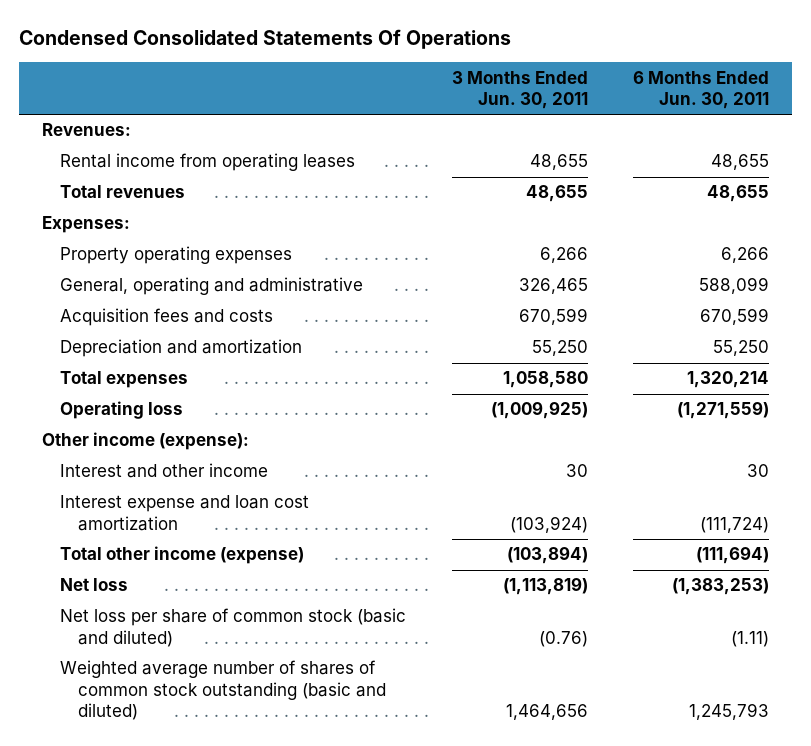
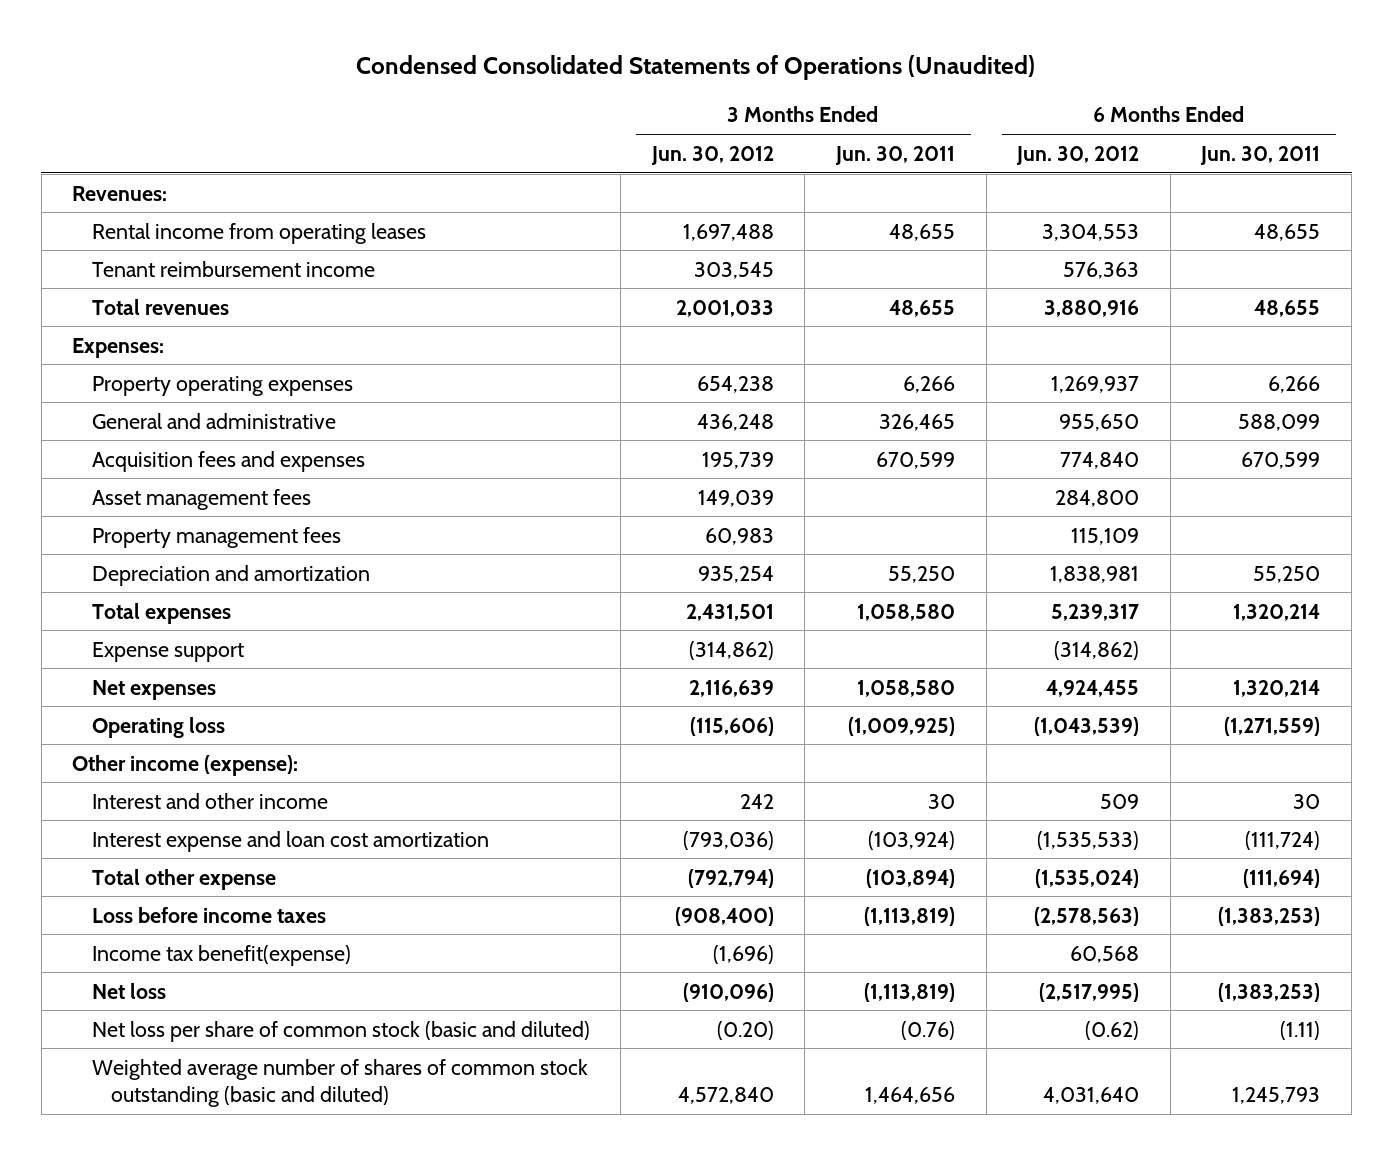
[18,29,511,50] Condensed Consolidated Statements Of Operations -> [356,55,1036,81] Condensed Consolidated Statements of Operations (Unaudited)
none -> [650,145,774,165] Jun. 30, 2012
none -> [1016,145,1140,165] Jun. 30, 2012
none -> [91,260,375,277] Tenant reimbursement income
[59,277,363,296] General, operating and administrative -> [91,412,336,429] General and administrative
[59,308,273,327] Acquisition fees and costs -> [91,450,365,472] Acquisition fees and expenses
none -> [91,488,311,510] Asset management fees
none -> [91,526,341,548] Property management fees
none -> [91,641,244,662] Expense support
none -> [91,679,216,700] Net expenses
[59,546,304,565] Total other income (expense) -> [91,868,276,890] Total other expense
none -> [91,906,326,923] Loss before income taxes
none -> [91,944,351,966] Income tax benefit(expense)

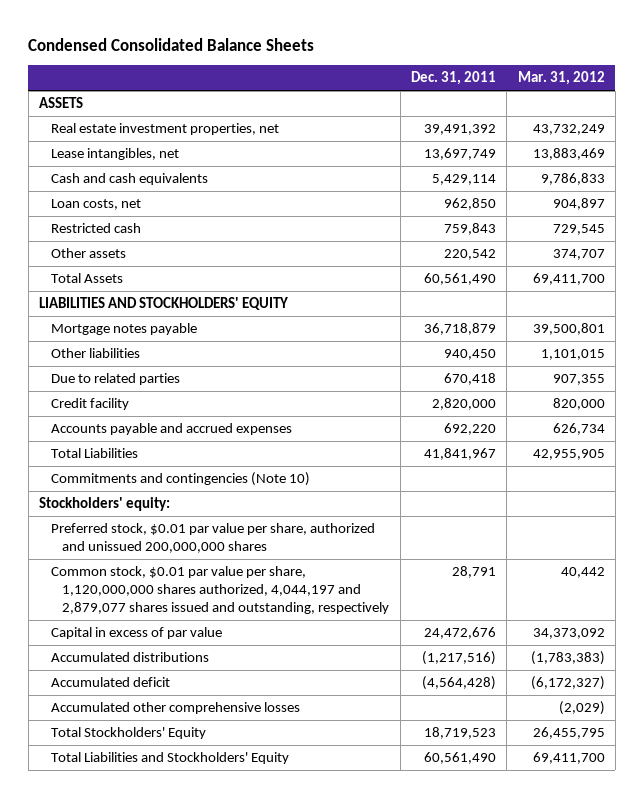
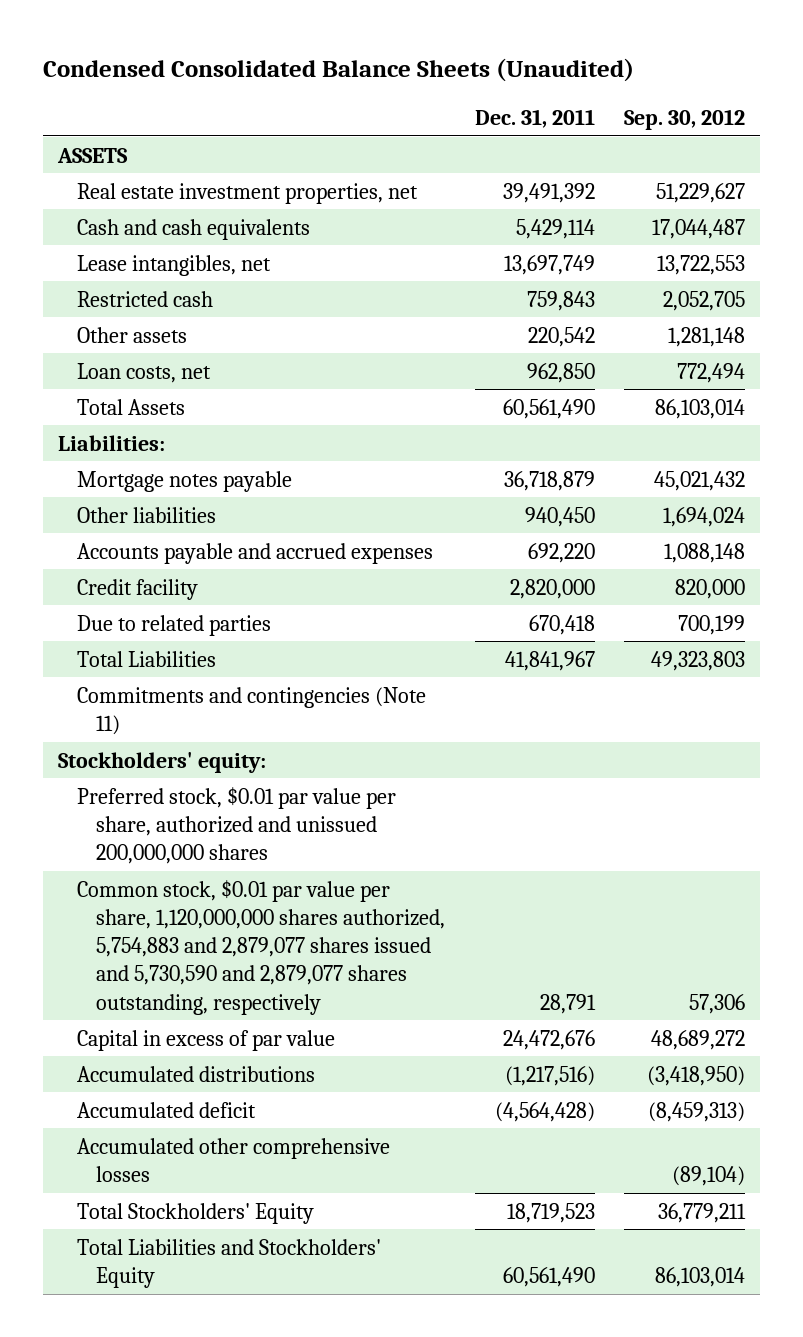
[28,37,315,51] Condensed Consolidated Balance Sheets -> [43,58,635,83] Condensed Consolidated Balance Sheets (Unaudited)
[517,71,605,86] Mar. 31, 2012 -> none
none -> [624,108,746,130] Sep. 30, 2012
[50,148,179,161] Lease intangibles, net -> [77,254,272,276] Lease intangibles, net
[50,199,141,211] Loan costs, net -> [77,362,212,383] Loan costs, net
[39,297,289,311] LIABILITIES AND STOCKHOLDERS' EQUITY -> none
none -> [58,434,166,451] Liabilities:
[50,398,129,411] Credit facility -> [77,578,199,600] Credit facility
[50,373,180,386] Due to related parties -> [77,614,272,636] Due to related parties
[50,472,310,487] Commitments and contingencies (Note 10) -> [77,686,427,735] Commitments and contingencies (Note 11)
[50,566,390,615] Common stock, $0.01 par value per share, 1,120,000,000 shares authorized, 4,044,197 and 2,879,077 shares issued and outstanding, respectively -> [77,879,446,1015] Common stock, $0.01 par value per share, 1,120,000,000 shares authorized, 5,754,883 and 2,879,077 shares issued and 5,730,590 and 2,879,077 shares outstanding, respectively

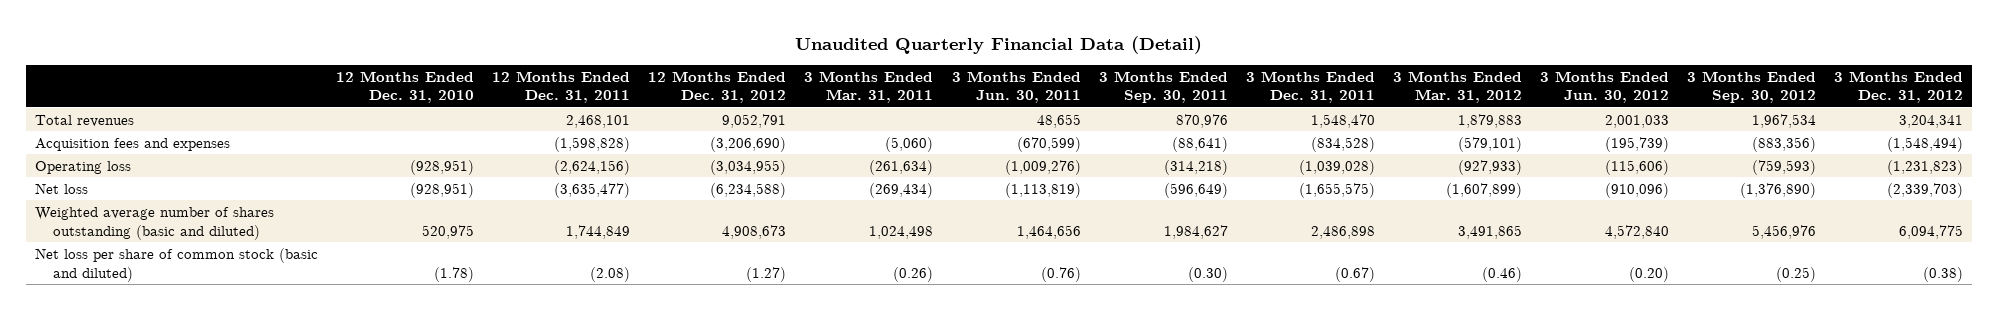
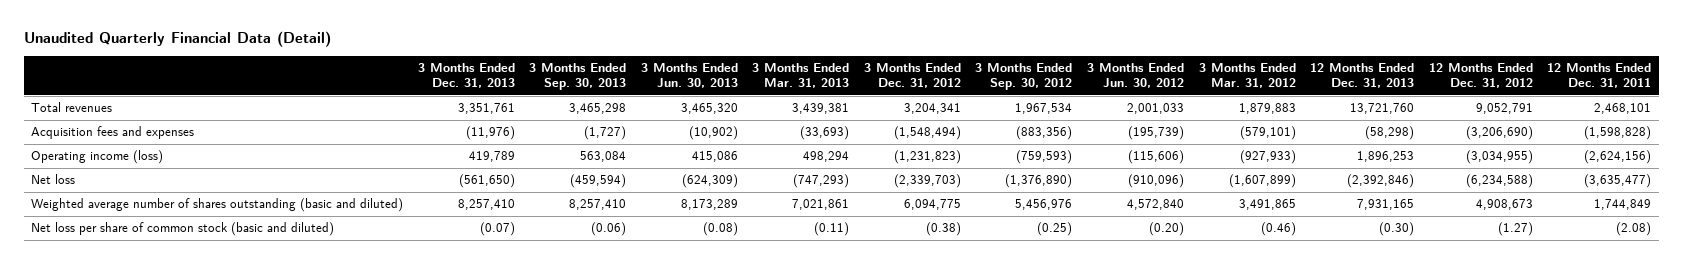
[336,70,475,104] 12 Months Ended Dec. 31, 2010 -> none
[804,70,934,104] 3 Months Ended Mar. 31, 2011 -> none
[951,70,1081,104] 3 Months Ended Jun. 30, 2011 -> none
[1098,70,1228,104] 3 Months Ended Sep. 30, 2011 -> none
[1245,70,1375,104] 3 Months Ended Dec. 31, 2011 -> none
none -> [417,63,515,89] 3 Months Ended Dec. 31, 2013
none -> [529,63,627,91] 3 Months Ended Sep. 30, 2013
none -> [640,63,738,89] 3 Months Ended Jun. 30, 2013
none -> [752,63,850,89] 3 Months Ended Mar. 31, 2013
none -> [1310,63,1415,89] 12 Months Ended Dec. 31, 2013
[34,160,131,174] Operating loss -> [30,150,163,165] Operating income (loss)

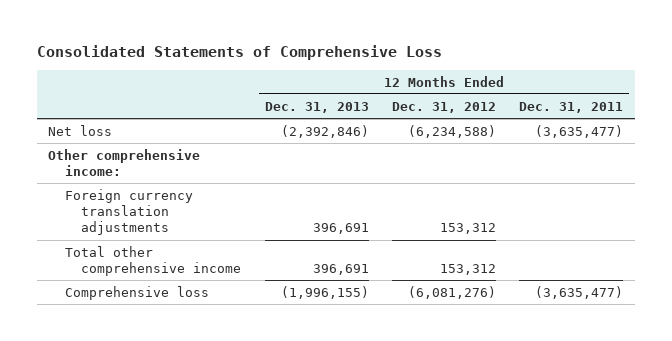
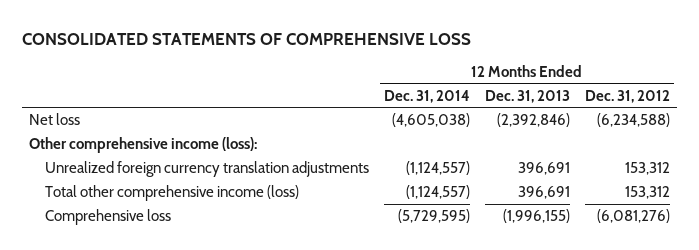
[36,44,442,60] Consolidated Statements of Comprehensive Loss -> [21,32,471,45] CONSOLIDATED STATEMENTS OF COMPREHENSIVE LOSS
[519,101,624,113] Dec. 31, 2011 -> none
none -> [383,89,470,103] Dec. 31, 2014
[48,148,201,177] Other comprehensive income: -> [29,137,258,154] Other comprehensive income (loss):
[64,188,193,236] Foreign currency translation adjustments -> [44,161,369,178] Unrealized foreign currency translation adjustments
[64,245,242,277] Total other comprehensive income -> [44,185,299,202] Total other comprehensive income (loss)

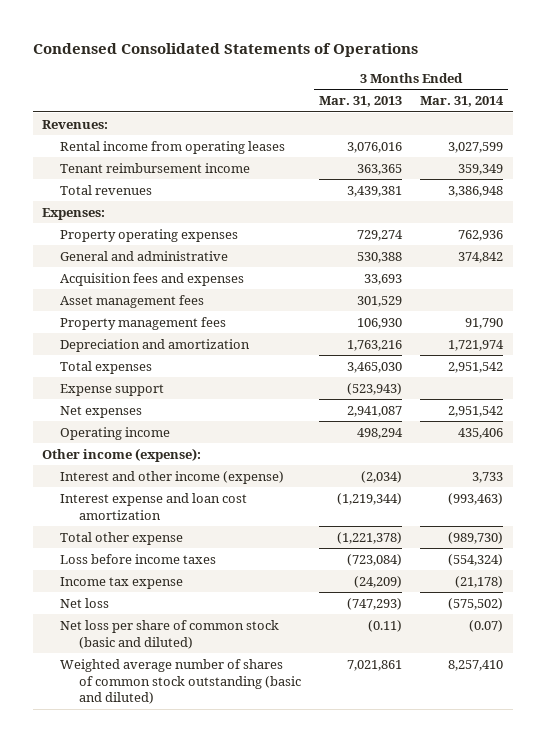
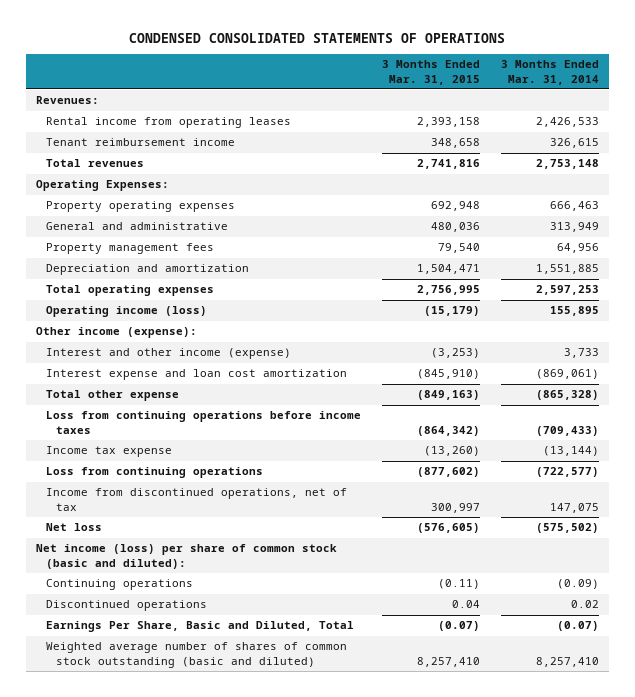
[33,42,419,57] Condensed Consolidated Statements of Operations -> [129,32,506,43] CONDENSED CONSOLIDATED STATEMENTS OF OPERATIONS
[319,96,403,108] Mar. 31, 2013 -> none
none -> [381,60,480,85] 3 Months Ended Mar. 31, 2015
[60,272,245,286] Acquisition fees and expenses -> none
[60,294,205,308] Asset management fees -> none
[60,383,165,396] Expense support -> none
[60,405,143,418] Net expenses -> none
[448,141,504,153] 3,027,599 -> [535,117,599,128] 2,426,533
[458,163,504,175] 359,349 -> [549,138,599,149] 326,615
[448,185,504,197] 3,386,948 -> [535,159,599,170] 2,753,148
[42,207,106,220] Expenses: -> [35,180,169,192] Operating Expenses:
[458,229,504,241] 762,936 -> [549,201,599,212] 666,463
[458,251,504,263] 374,842 -> [549,222,599,233] 313,949
[465,317,504,329] 91,790 -> [556,243,599,254] 64,956
[448,339,505,351] 1,721,974 -> [535,264,599,275] 1,551,885
[60,360,153,374] Total expenses -> [45,285,214,297] Total operating expenses
[448,361,504,373] 2,951,542 -> [535,285,599,296] 2,597,253
[60,426,171,440] Operating income -> [45,306,207,318] Operating income (loss)
[458,427,504,439] 435,406 -> [549,306,599,317] 155,895
[448,492,504,505] (993,463) -> [535,369,599,380] (869,061)
[448,531,504,544] (989,730) -> [535,390,599,401] (865,328)
[60,553,217,564] Loss before income taxes -> [45,411,361,434] Loss from continuing operations before income taxes
[448,553,504,566] (554,324) -> [535,425,599,436] (709,433)
[455,575,504,588] (21,178) -> [542,446,599,457] (13,144)
none -> [45,467,263,479] Loss from continuing operations
none -> [45,488,347,511] Income from discontinued operations, net of tax
none -> [35,544,337,569] Net income (loss) per share of common stock (basic and diluted):
none -> [45,579,193,591] Continuing operations
none -> [45,600,207,612] Discontinued operations
[60,619,280,649] Net loss per share of common stock (basic and diluted) -> [45,621,354,633] Earnings Per Share, Basic and Diluted, Total

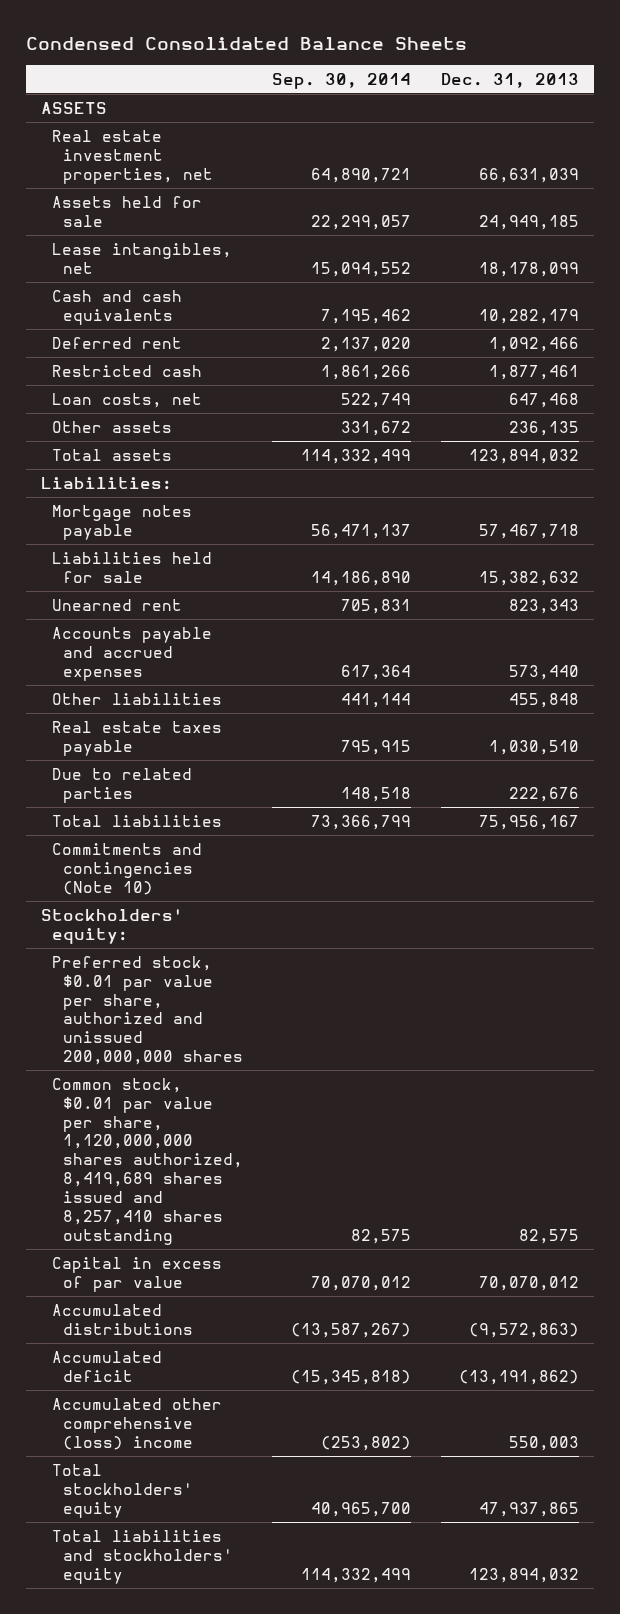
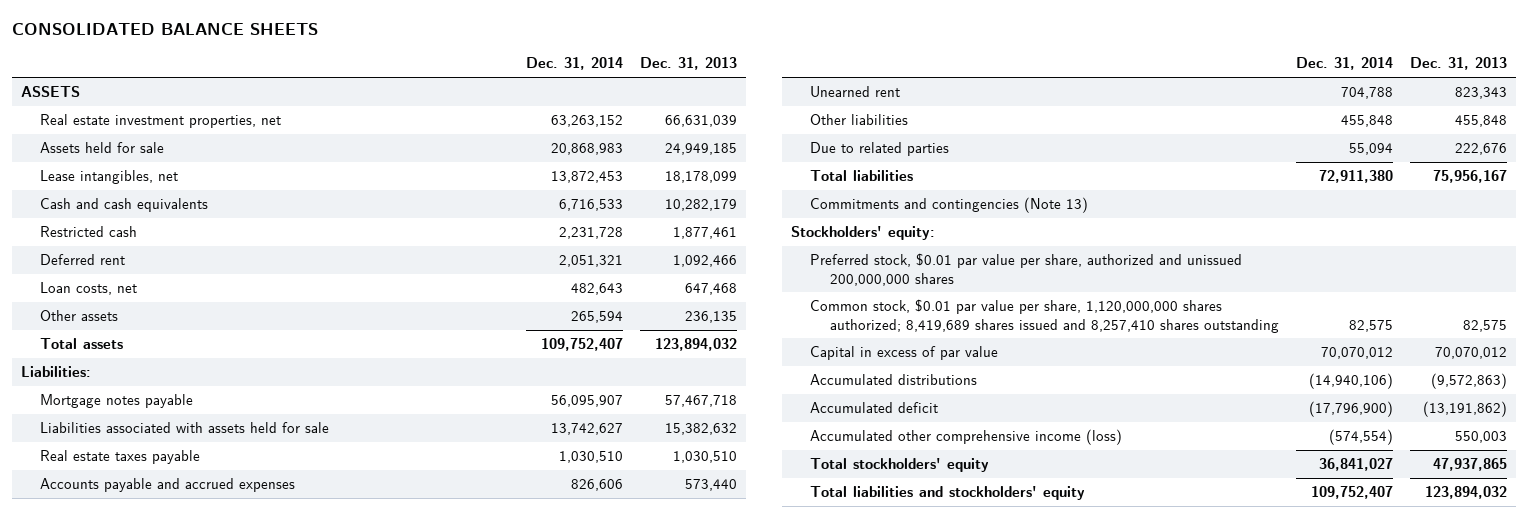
[25,36,467,50] Condensed Consolidated Balance Sheets -> [12,22,319,35] CONSOLIDATED BALANCE SHEETS
[272,72,412,89] Sep. 30, 2014 -> none
none -> [525,57,623,71] Dec. 31, 2014
[51,336,182,349] Deferred rent -> [40,253,126,265] Deferred rent
[51,551,212,583] Liabilities held for sale -> [40,421,330,433] Liabilities associated with assets held for sale
[51,720,222,756] Real estate taxes payable -> [40,449,201,464] Real estate taxes payable
[51,598,182,611] Unearned rent -> [810,85,901,97] Unearned rent
[51,842,202,895] Commitments and contingencies (Note 10) -> [810,196,1089,213] Commitments and contingencies (Note 13)
[51,1077,243,1246] Common stock, $0.01 par value per share, 1,120,000,000 shares authorized, 8,419,689 shares issued and 8,257,410 shares outstanding -> [810,298,1279,333] Common stock, $0.01 par value per share, 1,120,000,000 shares authorized; 8,419,689 shares issued and 8,257,410 shares outstanding
[51,1397,222,1450] Accumulated other comprehensive (loss) income -> [810,428,1123,445] Accumulated other comprehensive income (loss)

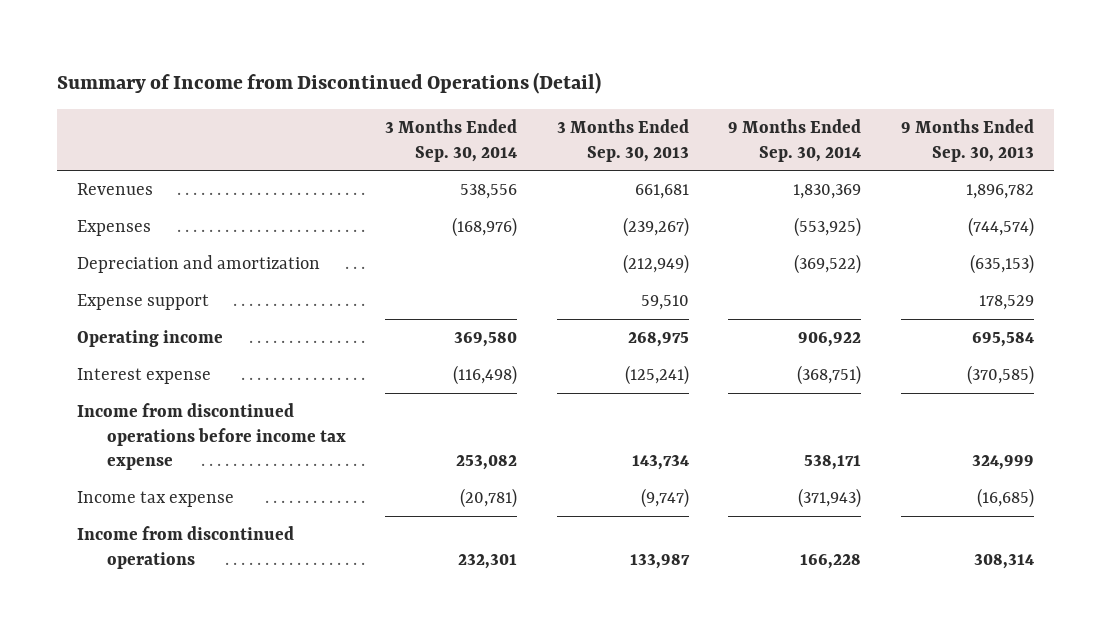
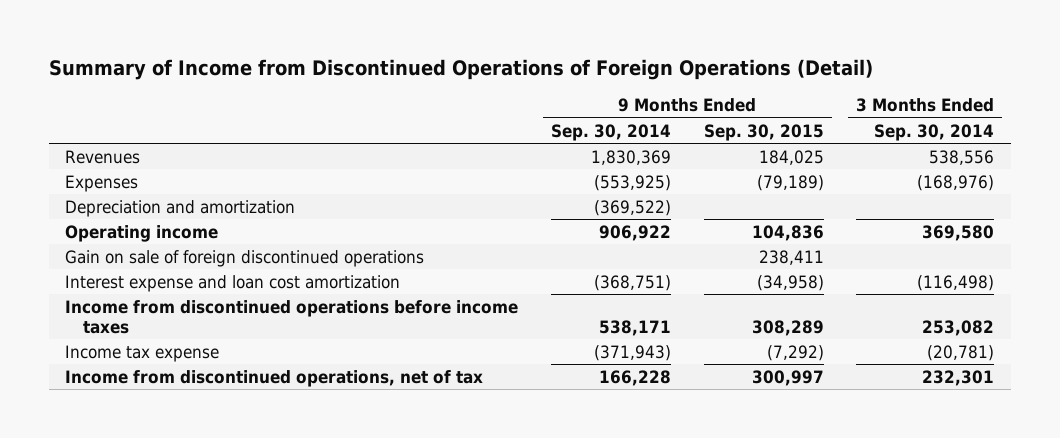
[57,71,602,94] Summary of Income from Discontinued Operations (Detail) -> [48,59,873,81] Summary of Income from Discontinued Operations of Foreign Operations (Detail)
[556,118,689,162] 3 Months Ended Sep. 30, 2013 -> none
[901,118,1035,162] 9 Months Ended Sep. 30, 2013 -> none
none -> [703,123,824,141] Sep. 30, 2015
[77,294,210,311] Expense support -> none
none -> [65,249,425,267] Gain on sale of foreign discontinued operations
[77,368,212,385] Interest expense -> [65,274,401,292] Interest expense and loan cost amortization
[77,403,346,471] Income from discontinued operations before income tax expense -> [65,299,519,334] Income from discontinued operations before income taxes
[77,526,295,569] Income from discontinued operations -> [65,369,484,387] Income from discontinued operations, net of tax

